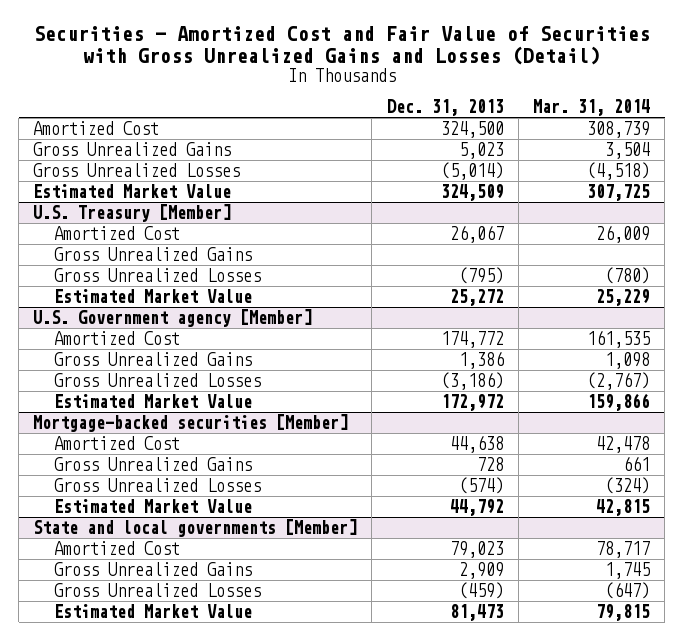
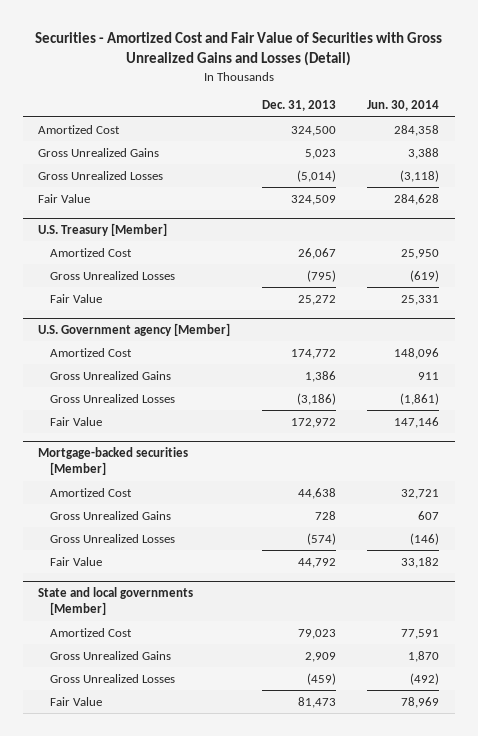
[532,99,650,117] Mar. 31, 2014 -> none
none -> [367,100,440,112] Jun. 30, 2014
[33,184,232,199] Estimated Market Value -> [38,193,91,203] Fair Value
[54,247,253,262] Gross Unrealized Gains -> none
[54,289,253,304] Estimated Market Value -> [49,293,102,303] Fair Value
[54,394,253,409] Estimated Market Value -> [49,416,102,426] Fair Value
[54,499,253,514] Estimated Market Value -> [49,556,102,566] Fair Value
[54,604,253,619] Estimated Market Value -> [49,696,102,706] Fair Value

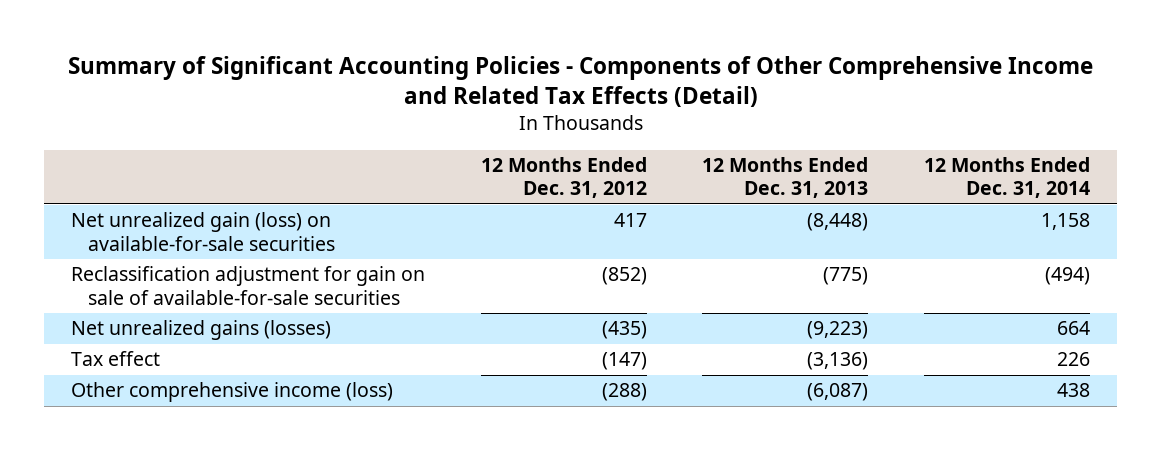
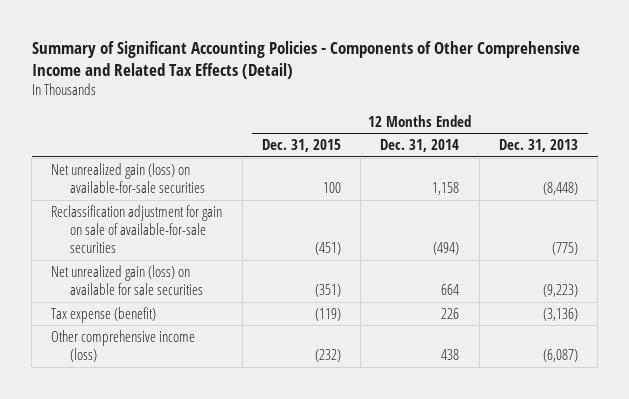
[480,157,647,199] 12 Months Ended Dec. 31, 2012 -> none
none -> [261,138,341,152] Dec. 31, 2015
[71,320,332,341] Net unrealized gains (losses) -> [51,264,204,295] Net unrealized gain (loss) on available for sale securities
[71,351,161,367] Tax effect -> [51,306,157,323] Tax expense (benefit)

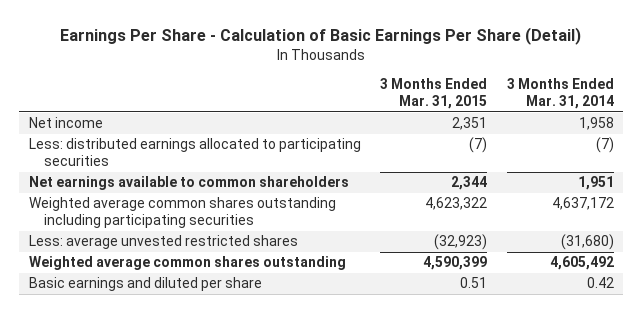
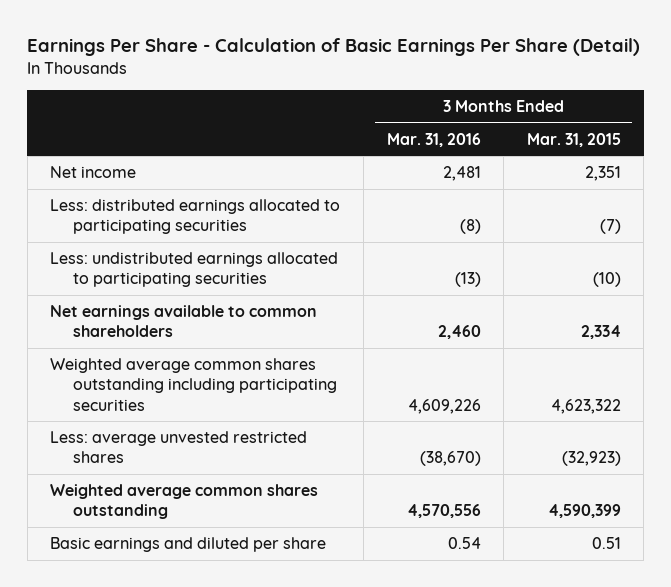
[506,78,614,109] 3 Months Ended Mar. 31, 2014 -> none
none -> [386,132,481,147] Mar. 31, 2016
none -> [50,252,339,288] Less: undistributed earnings allocated to participating securities
[451,176,488,191] 2,344 -> [580,325,621,340] 2,334

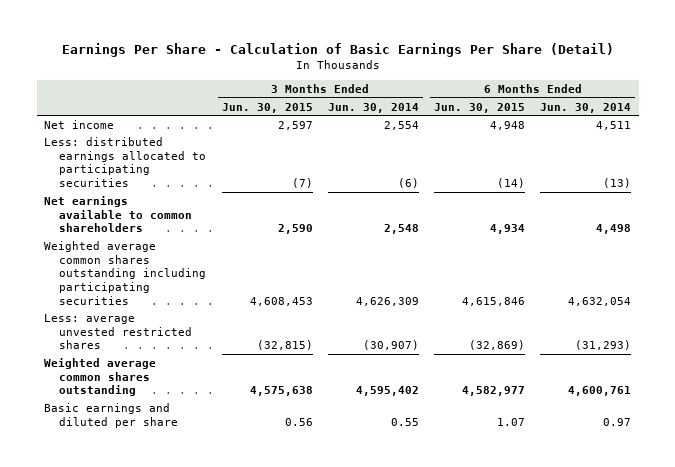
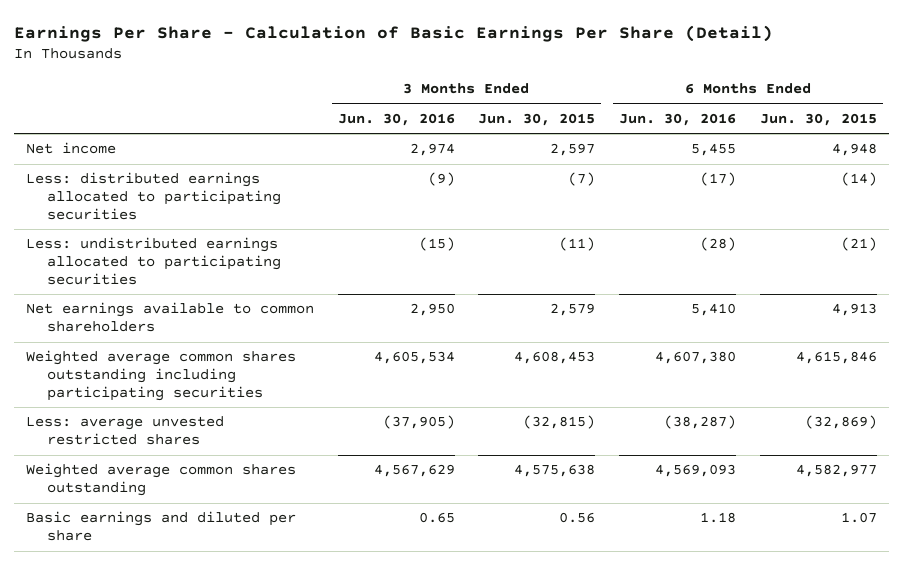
[327,102,419,113] Jun. 30, 2014 -> none
[540,102,632,113] Jun. 30, 2014 -> none
none -> [337,112,455,126] Jun. 30, 2016
none -> [619,112,737,126] Jun. 30, 2016
none -> [25,237,281,286] Less: undistributed earnings allocated to participating securities
[277,224,313,235] 2,590 -> [550,303,596,317] 2,579
[489,224,525,235] 4,934 -> [832,303,878,317] 4,913

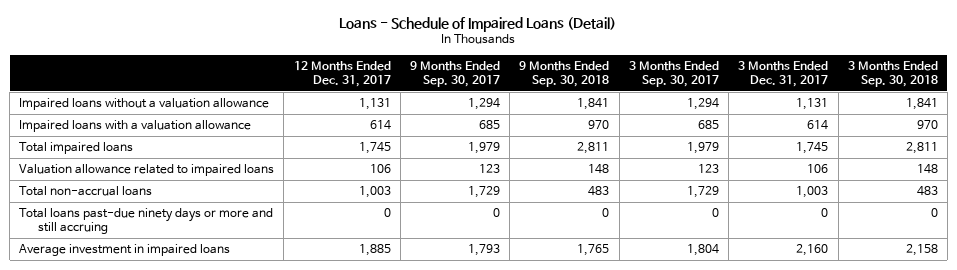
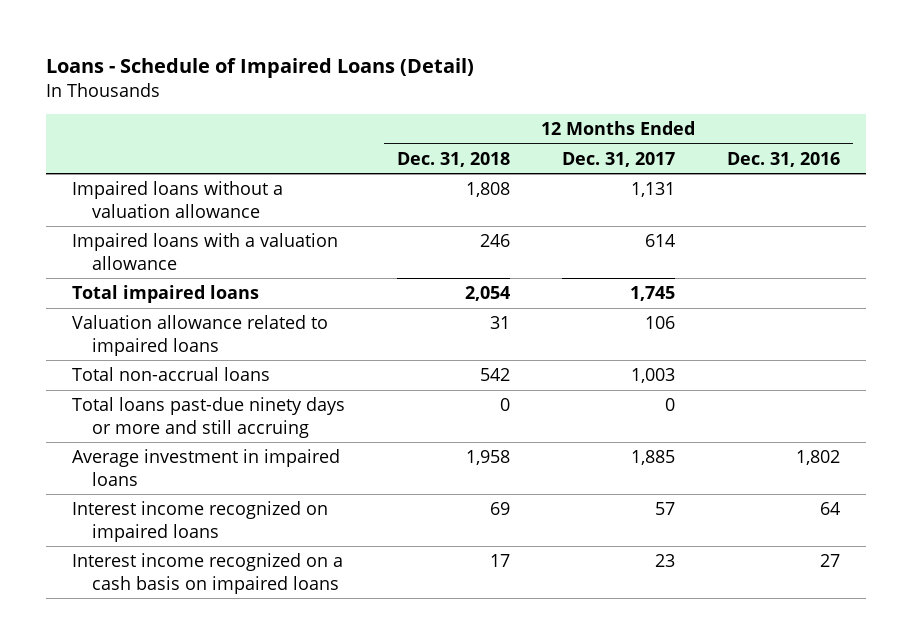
[410,60,501,88] 9 Months Ended Sep. 30, 2017 -> none
[519,60,610,88] 9 Months Ended Sep. 30, 2018 -> none
[628,60,719,88] 3 Months Ended Sep. 30, 2017 -> none
[738,60,829,88] 3 Months Ended Dec. 31, 2017 -> none
[847,60,938,88] 3 Months Ended Sep. 30, 2018 -> none
none -> [396,151,510,167] Dec. 31, 2018
none -> [726,151,840,167] Dec. 31, 2016
none -> [71,501,328,542] Interest income recognized on impaired loans
none -> [71,553,343,594] Interest income recognized on a cash basis on impaired loans

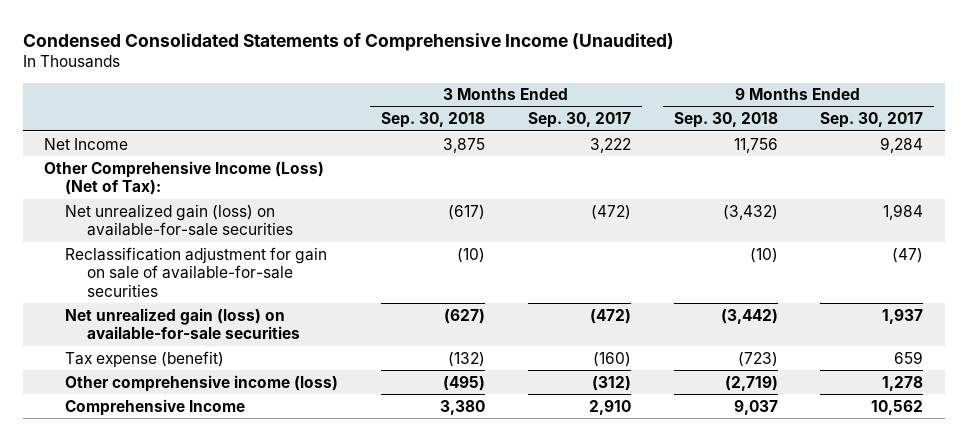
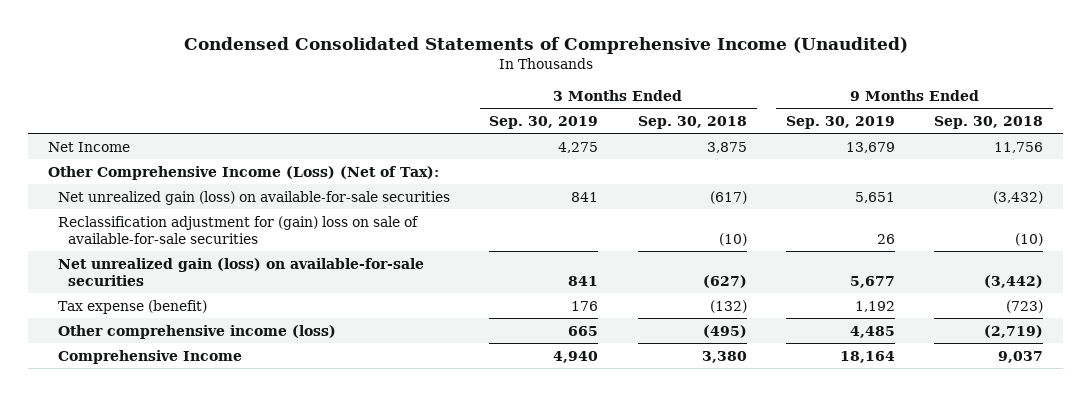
[527,112,631,129] Sep. 30, 2017 -> none
[820,112,924,129] Sep. 30, 2017 -> none
none -> [489,116,599,130] Sep. 30, 2019
none -> [786,116,896,130] Sep. 30, 2019
[65,246,328,297] Reclassification adjustment for gain on sale of available-for-sale securities -> [58,215,420,245] Reclassification adjustment for (gain) loss on sale of available-for-sale securities

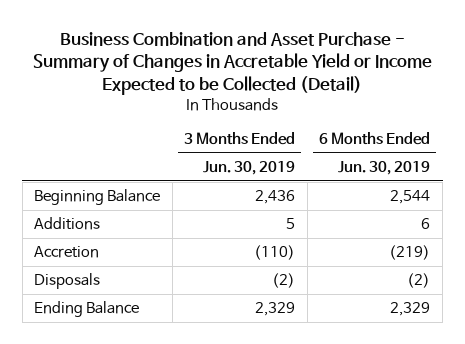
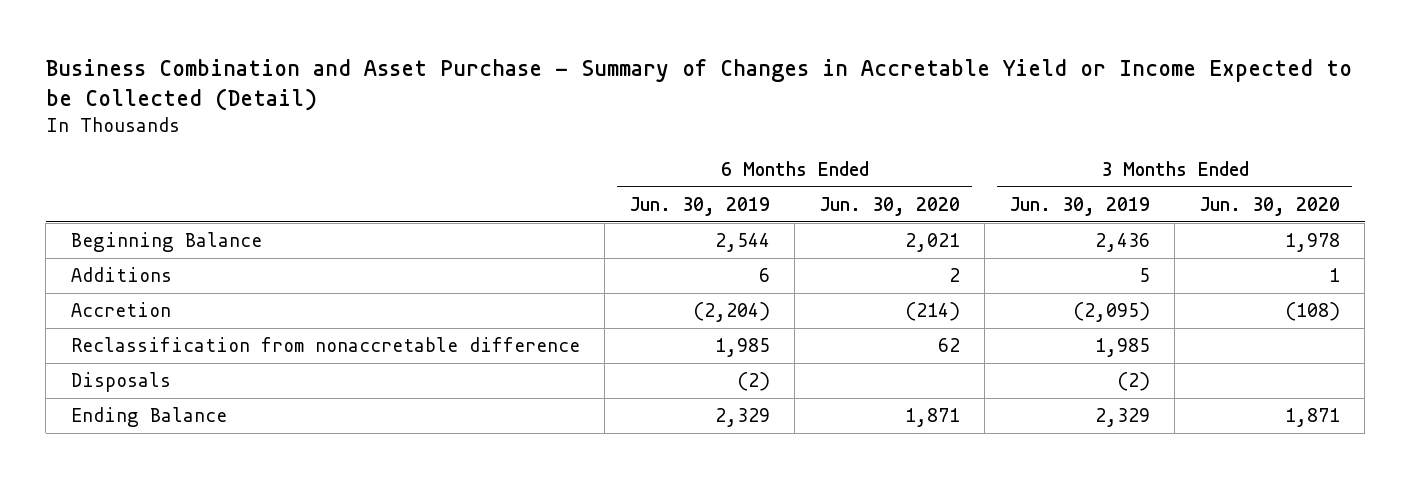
none -> [819,197,960,217] Jun. 30, 2020
none -> [1199,197,1340,217] Jun. 30, 2020
[254,245,296,261] (110) -> [1072,302,1150,323] (2,095)
[389,245,431,261] (219) -> [692,302,770,323] (2,204)
none -> [70,337,580,353] Reclassification from nonaccretable difference

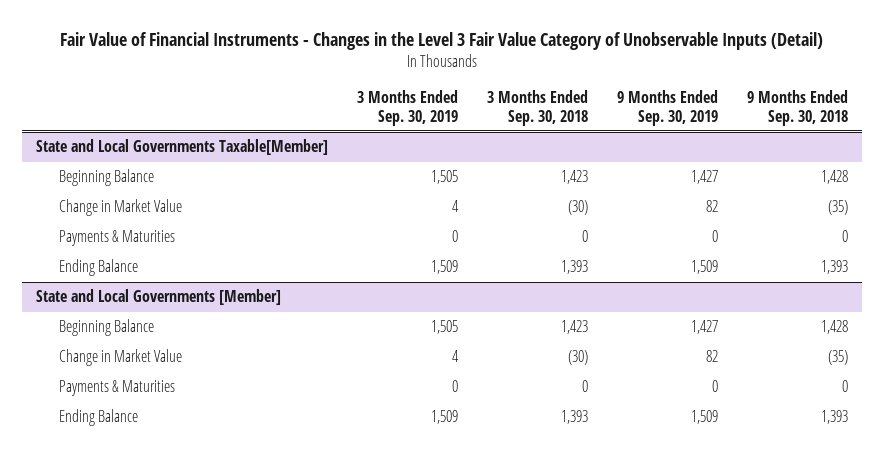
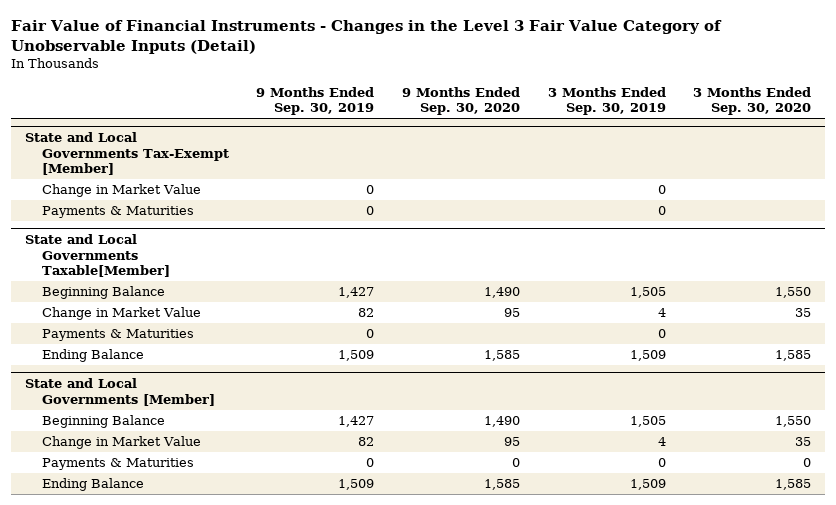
[486,90,588,126] 3 Months Ended Sep. 30, 2018 -> none
[746,90,848,126] 9 Months Ended Sep. 30, 2018 -> none
none -> [402,86,521,116] 9 Months Ended Sep. 30, 2020
none -> [693,86,812,116] 3 Months Ended Sep. 30, 2020
none -> [24,132,229,176] State and Local Governments Tax-Exempt [Member]
none -> [41,184,201,198] Change in Market Value
none -> [41,206,194,219] Payments & Maturities

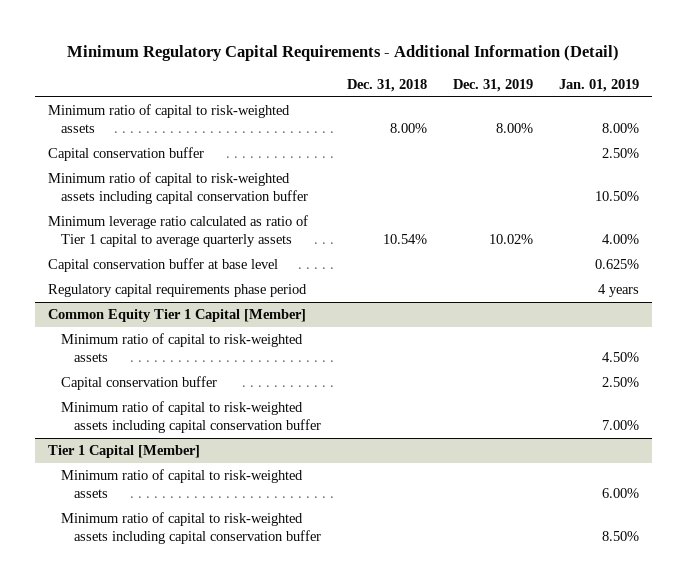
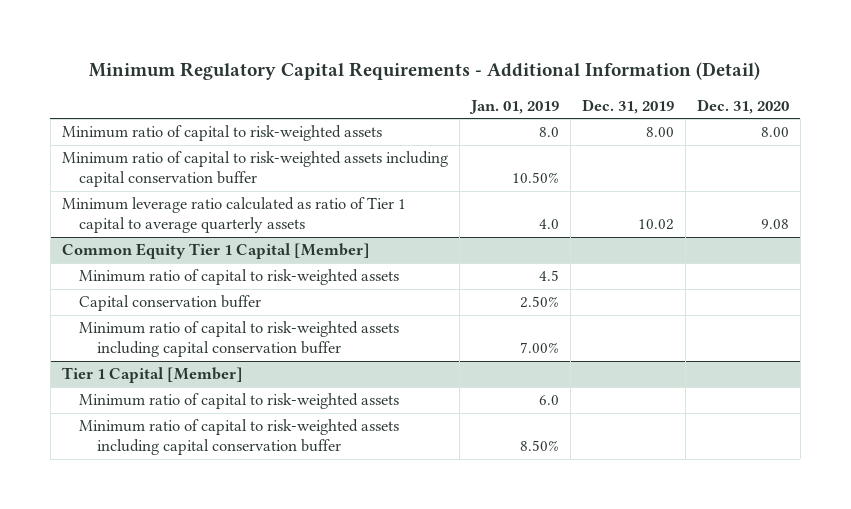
[346,78,427,92] Dec. 31, 2018 -> none
none -> [696,98,789,114] Dec. 31, 2020
[47,147,204,162] Capital conservation buffer -> none
[495,123,533,134] 8.00% -> [645,127,674,138] 8.00
[601,123,639,134] 8.00% -> [538,127,559,138] 8.0
[47,258,278,273] Capital conservation buffer at base level -> none
[47,284,307,298] Regulatory capital requirements phase period -> none
[488,234,533,245] 10.02% -> [637,218,674,230] 10.02
[601,234,639,245] 4.00% -> [538,218,559,229] 4.0
[601,352,639,363] 4.50% -> [538,270,559,282] 4.5
[601,488,639,499] 6.00% -> [538,395,559,406] 6.0

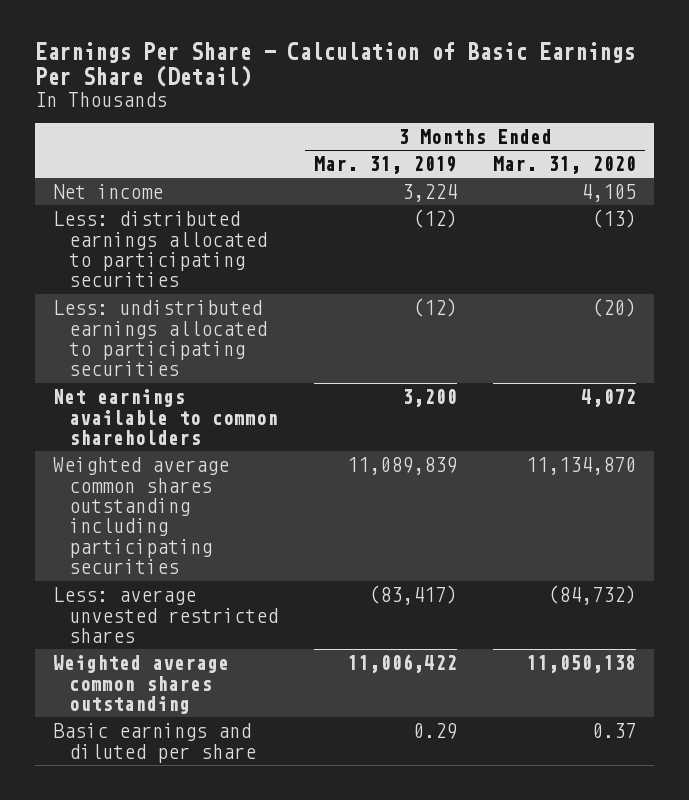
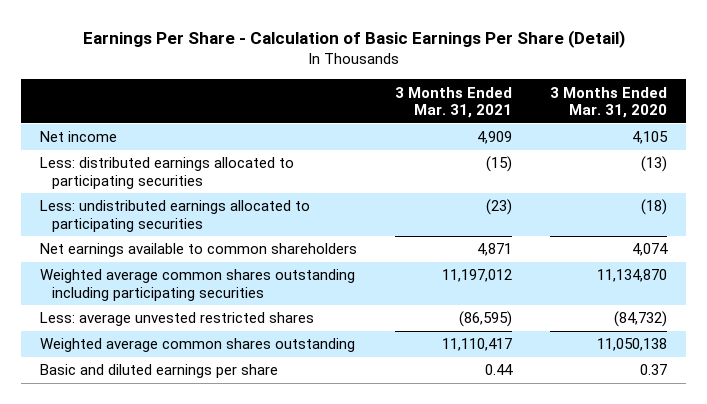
[314,156,458,175] Mar. 31, 2019 -> none
none -> [395,86,513,119] 3 Months Ended Mar. 31, 2021
[592,298,637,318] (20) -> [641,199,668,216] (18)
[581,389,637,408] 4,072 -> [632,243,669,257] 4,074
[52,723,256,763] Basic earnings and diluted per share -> [40,364,279,379] Basic and diluted earnings per share

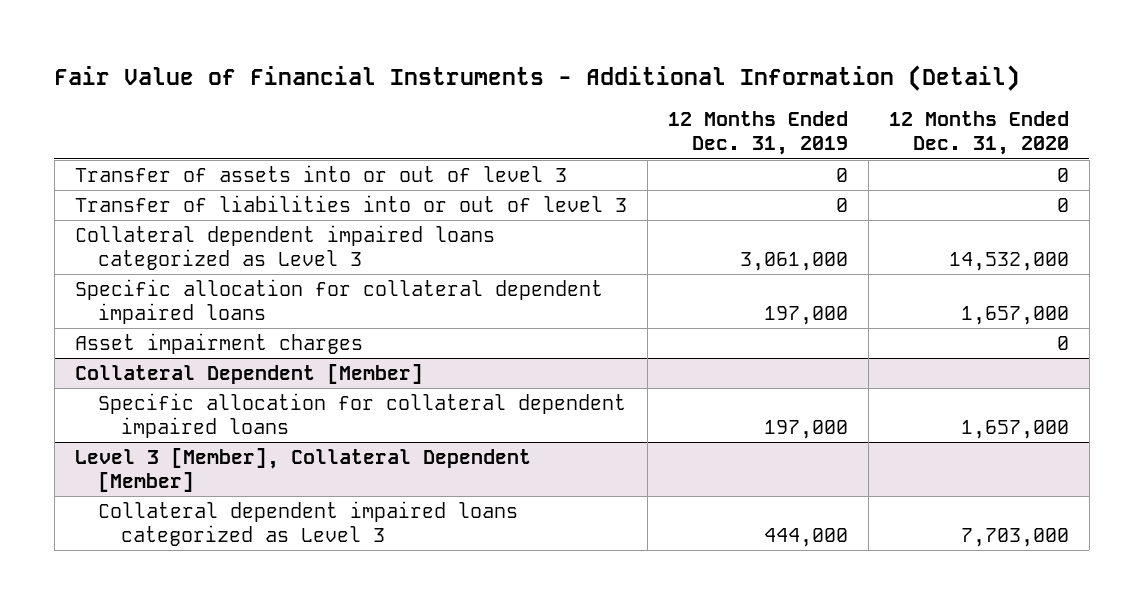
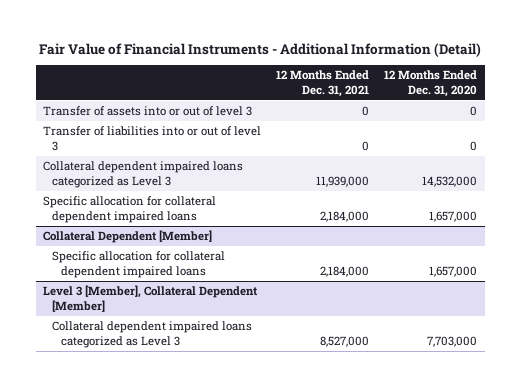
[667,111,848,156] 12 Months Ended Dec. 31, 2019 -> none
none -> [276,70,370,97] 12 Months Ended Dec. 31, 2021
[74,332,363,354] Asset impairment charges -> none

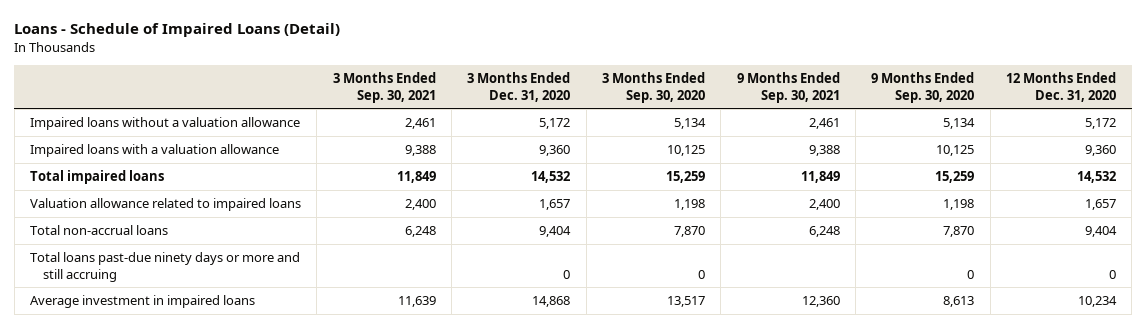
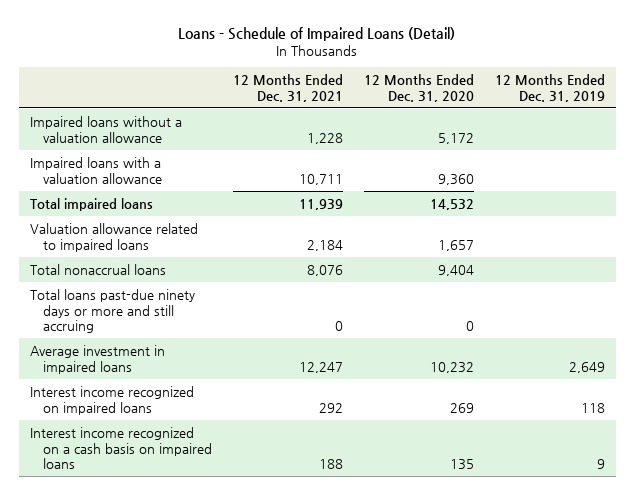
[332,72,436,103] 3 Months Ended Sep. 30, 2021 -> none
[467,72,571,102] 3 Months Ended Dec. 31, 2020 -> none
[601,72,705,103] 3 Months Ended Sep. 30, 2020 -> none
[736,72,840,103] 9 Months Ended Sep. 30, 2021 -> none
[871,72,975,103] 9 Months Ended Sep. 30, 2020 -> none
none -> [233,74,344,102] 12 Months Ended Dec. 31, 2021
none -> [495,74,606,102] 12 Months Ended Dec. 31, 2019
[29,225,168,236] Total non-accrual loans -> [29,263,166,275] Total nonaccrual loans
[1078,296,1118,308] 10,234 -> [430,361,475,373] 10,232
none -> [29,385,194,415] Interest income recognized on impaired loans
none -> [29,426,213,470] Interest income recognized on a cash basis on impaired loans

